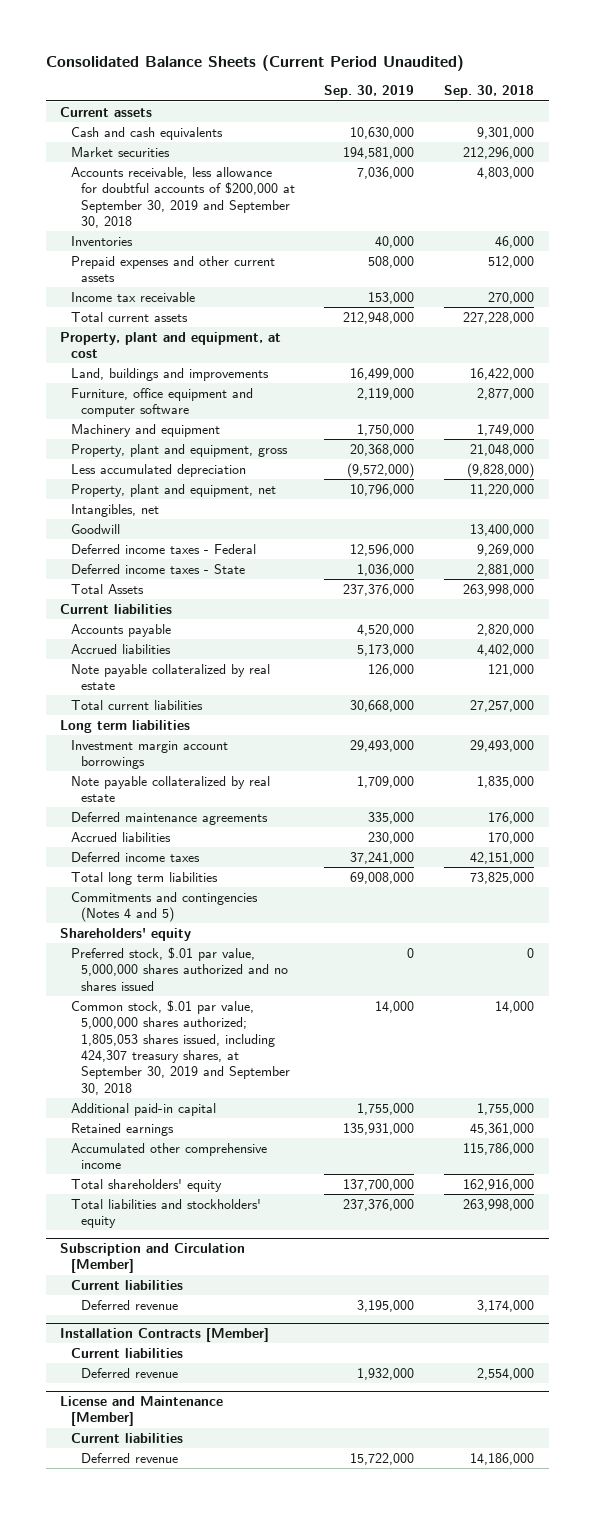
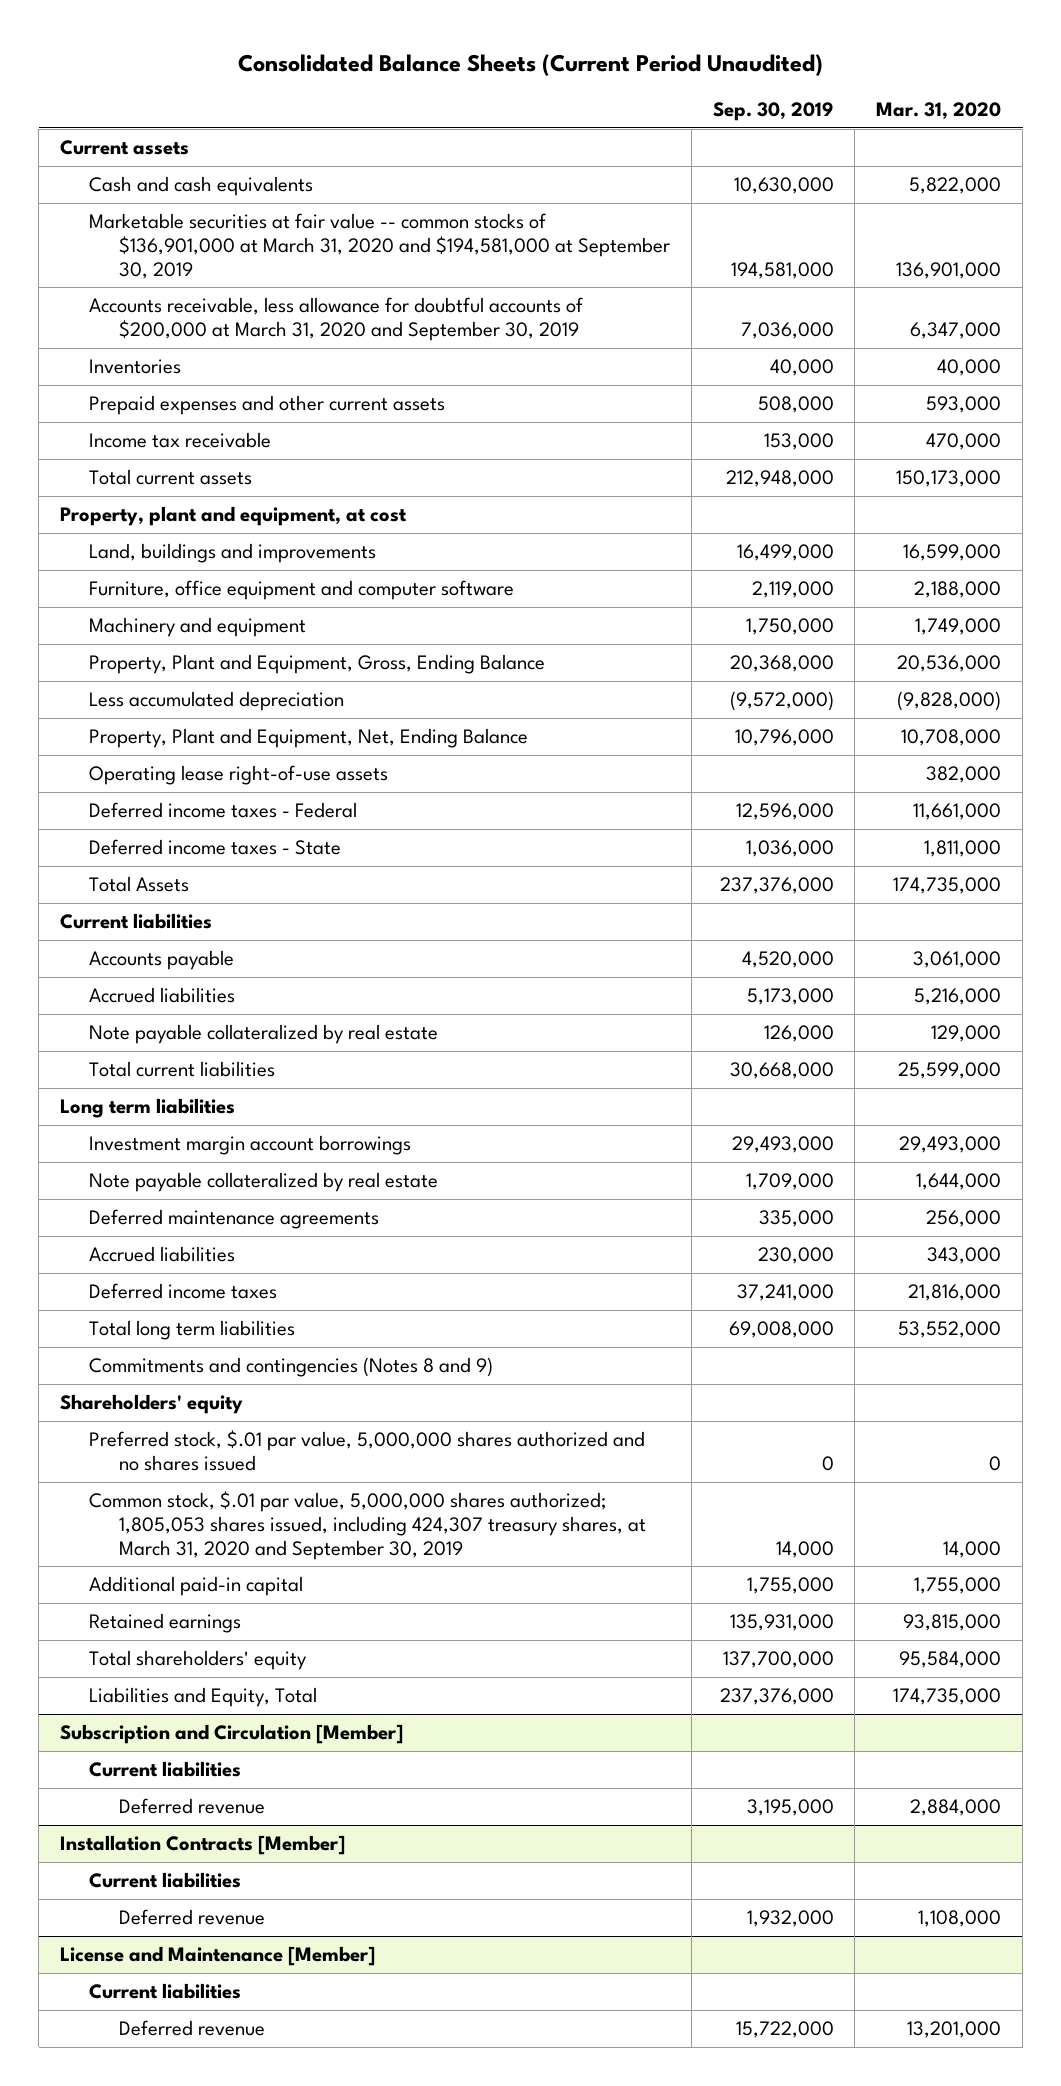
[443,85,534,99] Sep. 30, 2018 -> none
none -> [876,102,1002,121] Mar. 31, 2020
[70,146,170,157] Market securities -> [89,213,670,280] Marketable securities at fair value -- common stocks of $136,901,000 at March 31, 2020 and $194,581,000 at September 30, 2019
[70,166,295,228] Accounts receivable, less allowance for doubtful accounts of $200,000 at September 30, 2019 and September 30, 2018 -> [89,297,584,342] Accounts receivable, less allowance for doubtful accounts of $200,000 at March 31, 2020 and September 30, 2019
[70,443,288,457] Property, plant and equipment, gross -> [89,654,546,675] Property, Plant and Equipment, Gross, Ending Balance
[70,503,159,517] Intangibles, net -> none
[70,523,120,534] Goodwill -> none
[70,483,276,497] Property, plant and equipment, net -> [89,728,529,749] Property, Plant and Equipment, Net, Ending Balance
none -> [89,765,389,786] Operating lease right-of-use assets
[70,891,258,923] Commitments and contingencies (Notes 4 and 5) -> [89,1357,494,1378] Commitments and contingencies (Notes 8 and 9)
[70,999,290,1095] Common stock, $.01 par value, 5,000,000 shares authorized; 1,805,053 shares issued, including 424,307 treasury shares, at September 30, 2019 and September 30, 2018 -> [89,1491,646,1561] Common stock, $.01 par value, 5,000,000 shares authorized; 1,805,053 shares issued, including 424,307 treasury shares, at March 31, 2020 and September 30, 2019
[70,1142,267,1170] Accumulated other comprehensive income -> none
[70,1198,261,1229] Total liabilities and stockholders' equity -> [89,1687,318,1708] Liabilities and Equity, Total

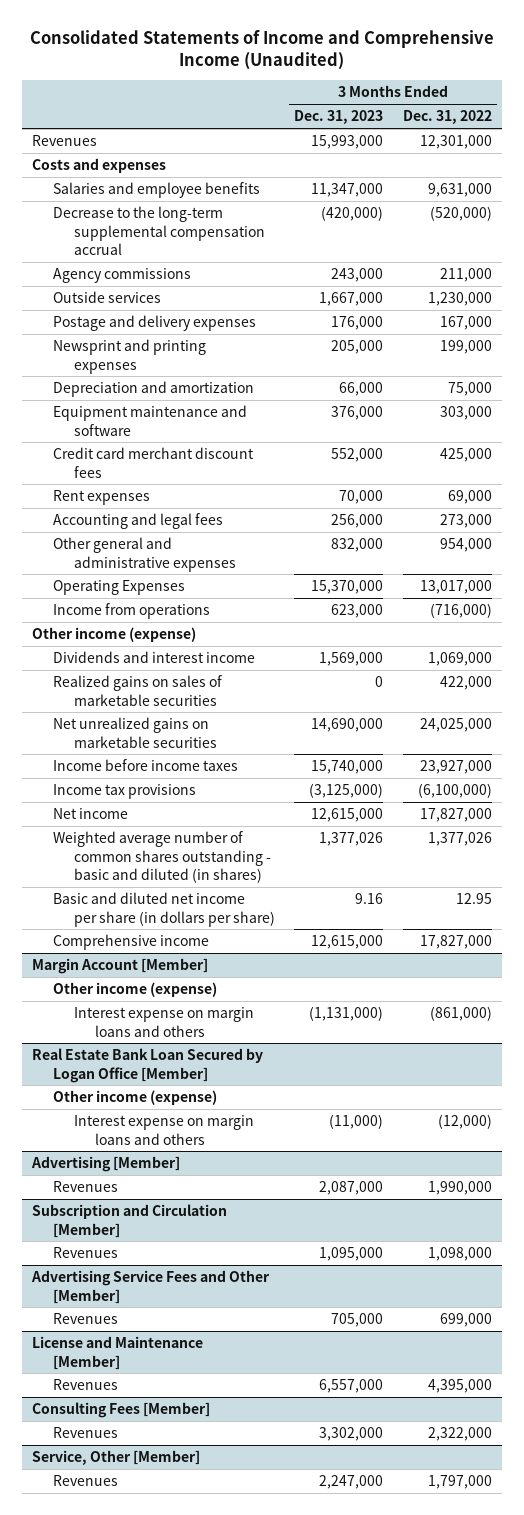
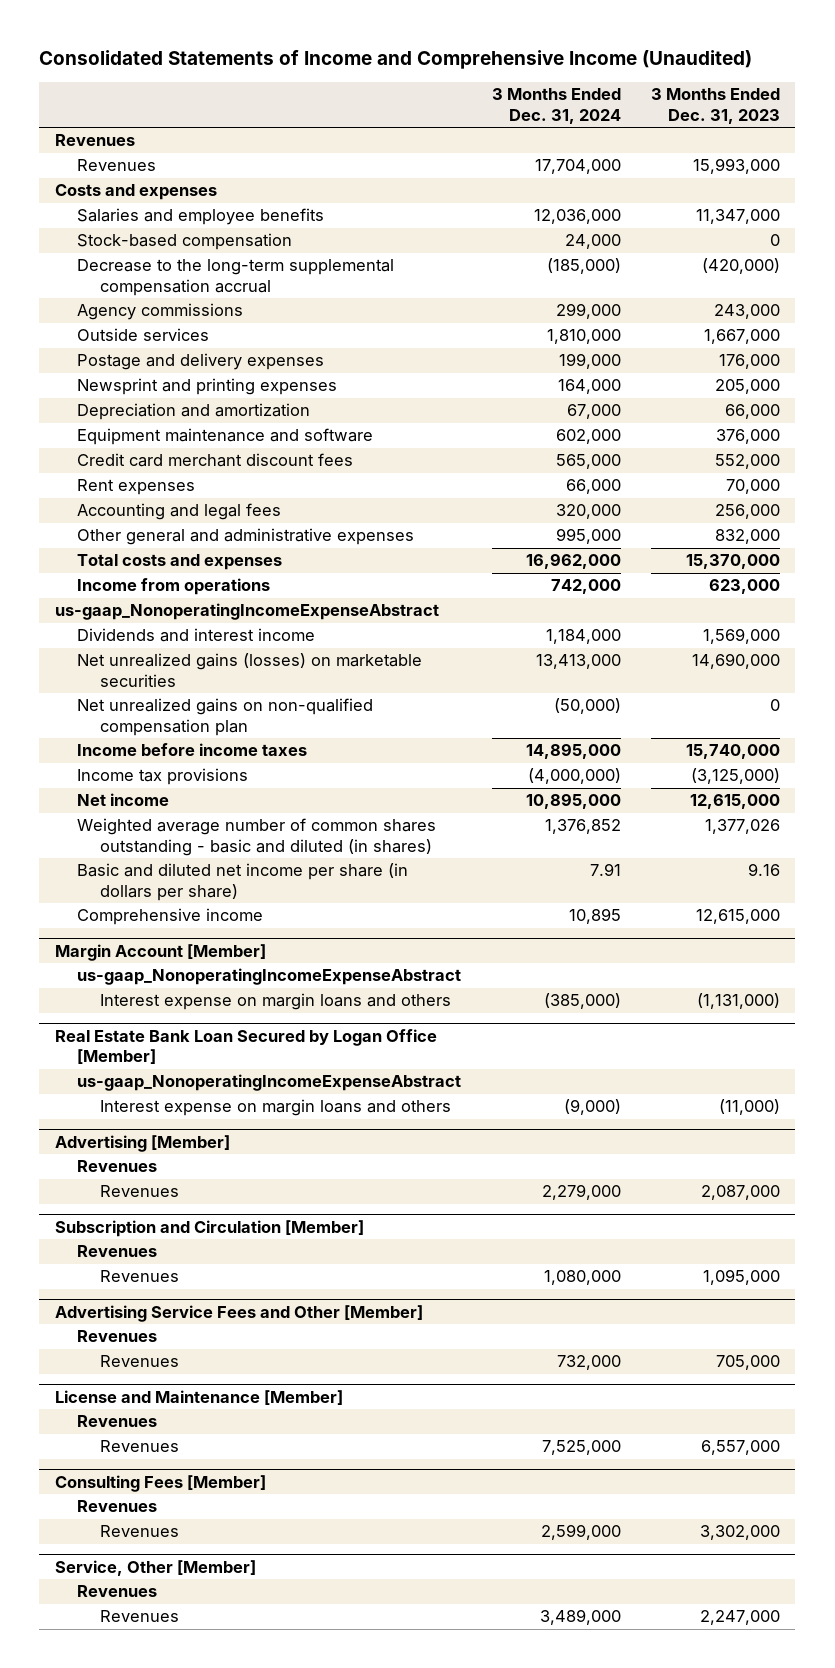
[402,110,492,125] Dec. 31, 2022 -> none
none -> [491,88,621,124] 3 Months Ended Dec. 31, 2024
none -> [54,134,135,147] Revenues
none -> [77,233,293,251] Stock-based compensation
[52,580,185,596] Operating Expenses -> [77,554,283,571] Total costs and expenses
[31,627,196,643] Other income (expense) -> none
none -> [54,603,439,621] us-gaap_NonoperatingIncomeExpenseAbstract
[52,675,222,706] Realized gains on sales of marketable securities -> none
[52,717,217,748] Net unrealized gains on marketable securities -> [77,653,423,688] Net unrealized gains (losses) on marketable securities
none -> [77,698,374,737] Net unrealized gains on non-qualified compensation plan
[52,982,217,998] Other income (expense) -> none
none -> [77,968,462,986] us-gaap_NonoperatingIncomeExpenseAbstract
[52,1090,217,1106] Other income (expense) -> none
none -> [77,1074,462,1092] us-gaap_NonoperatingIncomeExpenseAbstract
none -> [77,1160,158,1173] Revenues
none -> [77,1245,158,1258] Revenues
none -> [77,1330,158,1343] Revenues
none -> [77,1415,158,1428] Revenues
none -> [77,1500,158,1513] Revenues
none -> [77,1585,158,1598] Revenues

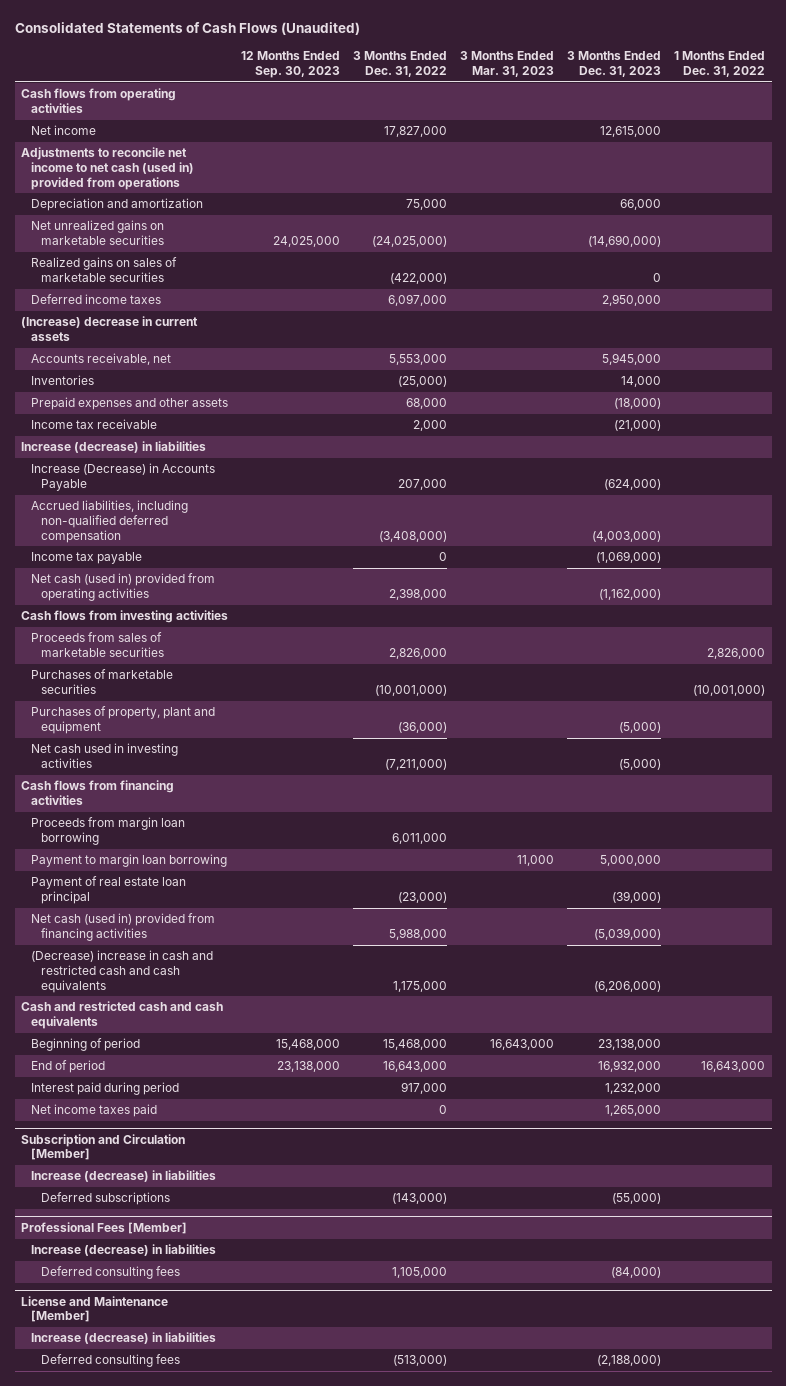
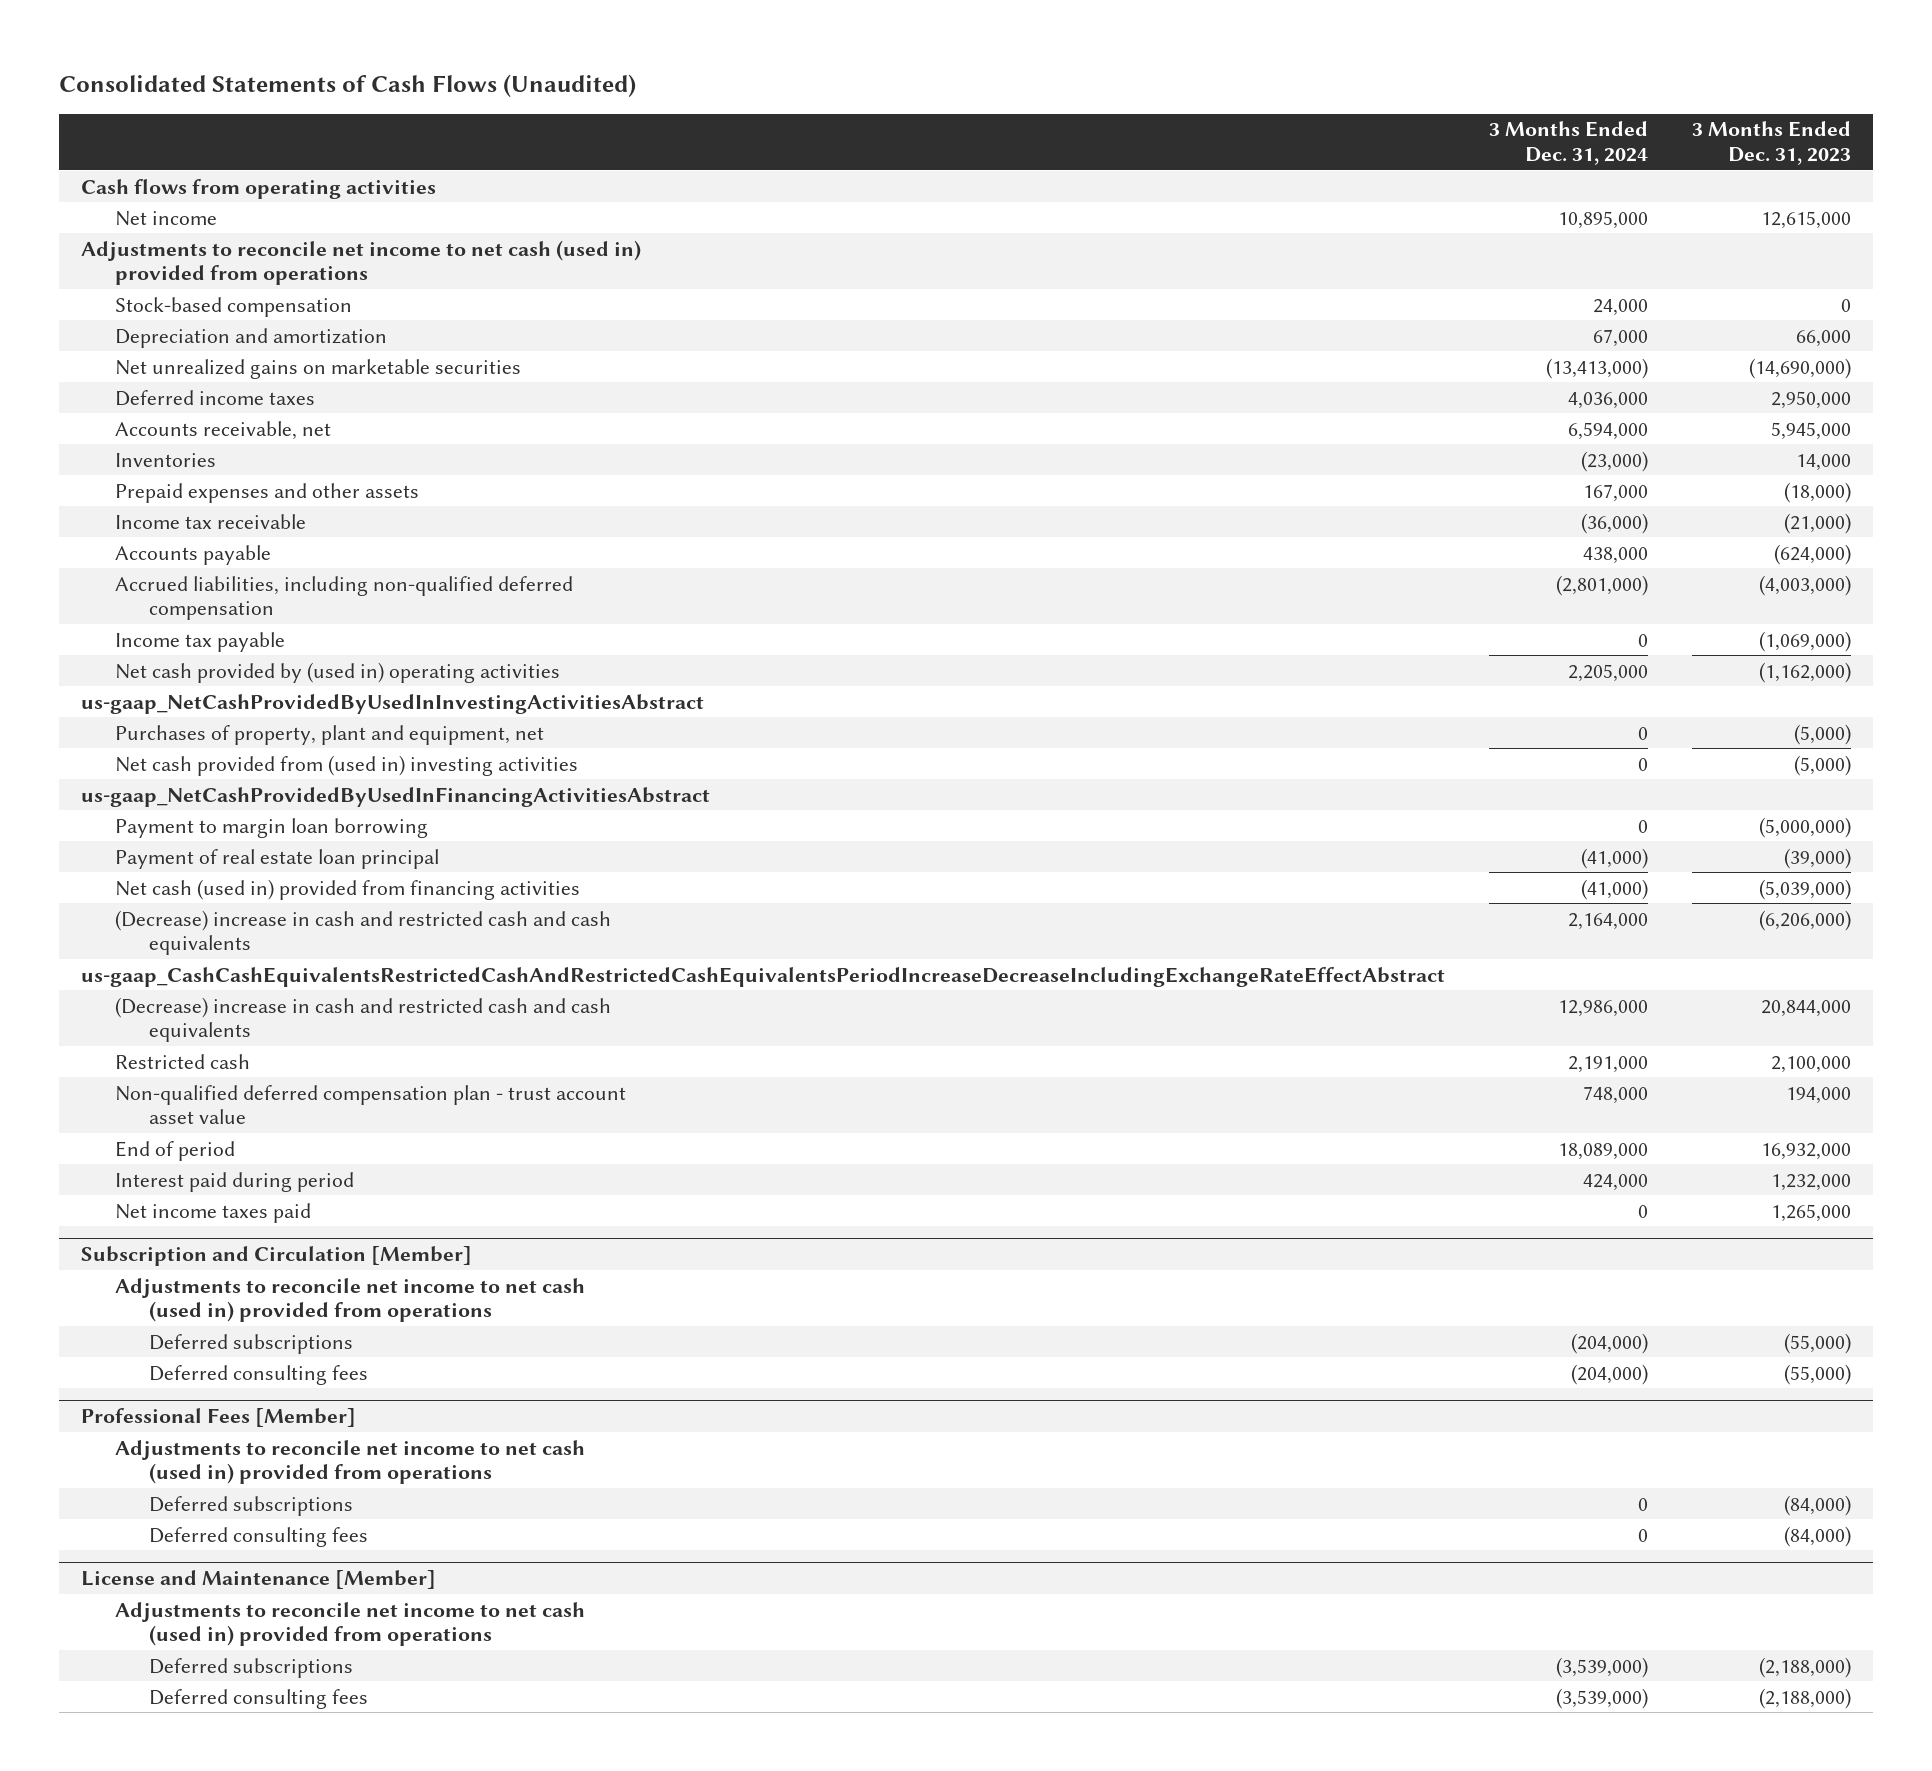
[241,51,341,78] 12 Months Ended Sep. 30, 2023 -> none
[353,51,448,77] 3 Months Ended Dec. 31, 2022 -> none
[460,51,555,77] 3 Months Ended Mar. 31, 2023 -> none
[674,51,766,77] 1 Months Ended Dec. 31, 2022 -> none
none -> [1488,121,1648,166] 3 Months Ended Dec. 31, 2024
none -> [114,296,352,317] Stock-based compensation
[31,257,178,283] Realized gains on sales of marketable securities -> none
[21,316,199,342] (Increase) decrease in current assets -> none
[21,441,207,454] Increase (decrease) in liabilities -> none
[31,463,216,492] Increase (Decrease) in Accounts Payable -> [114,544,271,565] Accounts payable
[31,632,165,658] Proceeds from sales of marketable securities -> none
[31,669,174,695] Purchases of marketable securities -> none
[31,817,186,846] Proceeds from margin loan borrowing -> none
[31,573,216,602] Net cash (used in) provided from operating activities -> [114,661,560,683] Net cash provided by (used in) operating activities
[21,610,229,624] Cash flows from investing activities -> [80,693,704,714] us-gaap_NetCashProvidedByUsedInInvestingActivitiesAbstract
[31,706,216,735] Purchases of property, plant and equipment -> [114,724,544,745] Purchases of property, plant and equipment, net
[31,743,179,769] Net cash used in investing activities -> [114,754,578,776] Net cash provided from (used in) investing activities
[21,780,175,806] Cash flows from financing activities -> [80,786,710,807] us-gaap_NetCashProvidedByUsedInFinancingActivitiesAbstract
[600,855,662,867] 5,000,000 -> [1758,816,1851,838] (5,000,000)
[31,1038,141,1052] Beginning of period -> none
[21,1001,224,1030] Cash and restricted cash and cash equivalents -> [80,966,1445,987] us-gaap_CashCashEquivalentsRestrictedCashAndRestrictedCashEquivalentsPeriodIncreaseDecreaseIncludingExchangeRateEffectAbstract
none -> [114,996,611,1043] (Decrease) increase in cash and restricted cash and cash equivalents
none -> [114,1053,250,1069] Restricted cash
none -> [114,1084,626,1125] Non-qualified deferred compensation plan - trust account asset value
[31,1170,217,1183] Increase (decrease) in liabilities -> none
none -> [114,1277,585,1323] Adjustments to reconcile net income to net cash (used in) provided from operations
none -> [148,1364,368,1385] Deferred consulting fees
[31,1244,217,1257] Increase (decrease) in liabilities -> none
none -> [114,1439,585,1485] Adjustments to reconcile net income to net cash (used in) provided from operations
none -> [148,1495,353,1516] Deferred subscriptions
[31,1332,217,1345] Increase (decrease) in liabilities -> none
none -> [114,1601,585,1647] Adjustments to reconcile net income to net cash (used in) provided from operations
none -> [148,1657,353,1678] Deferred subscriptions

